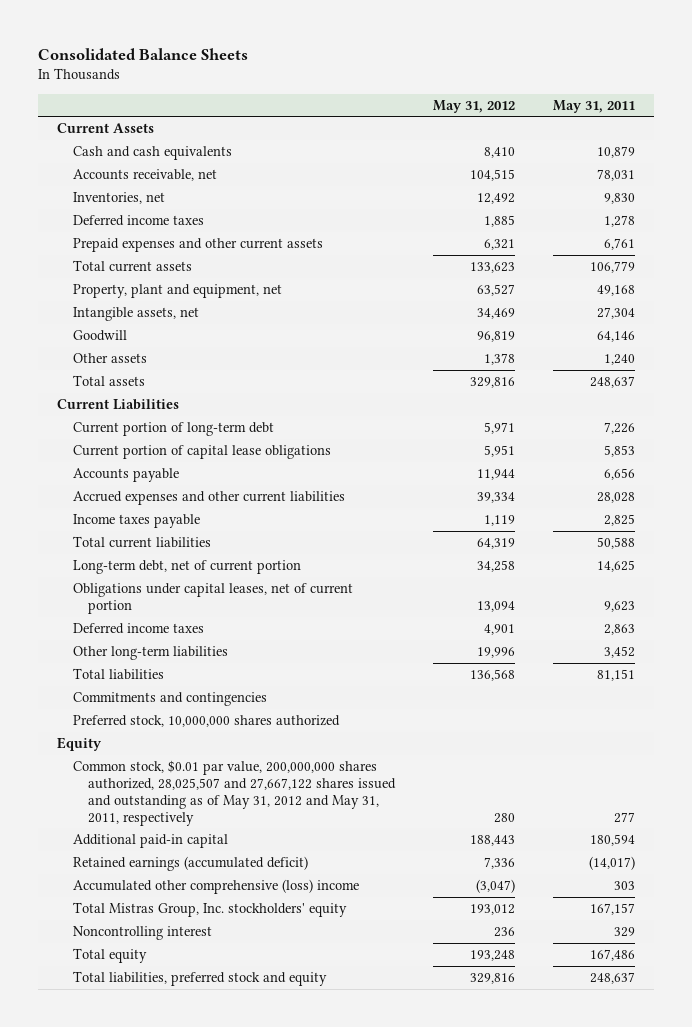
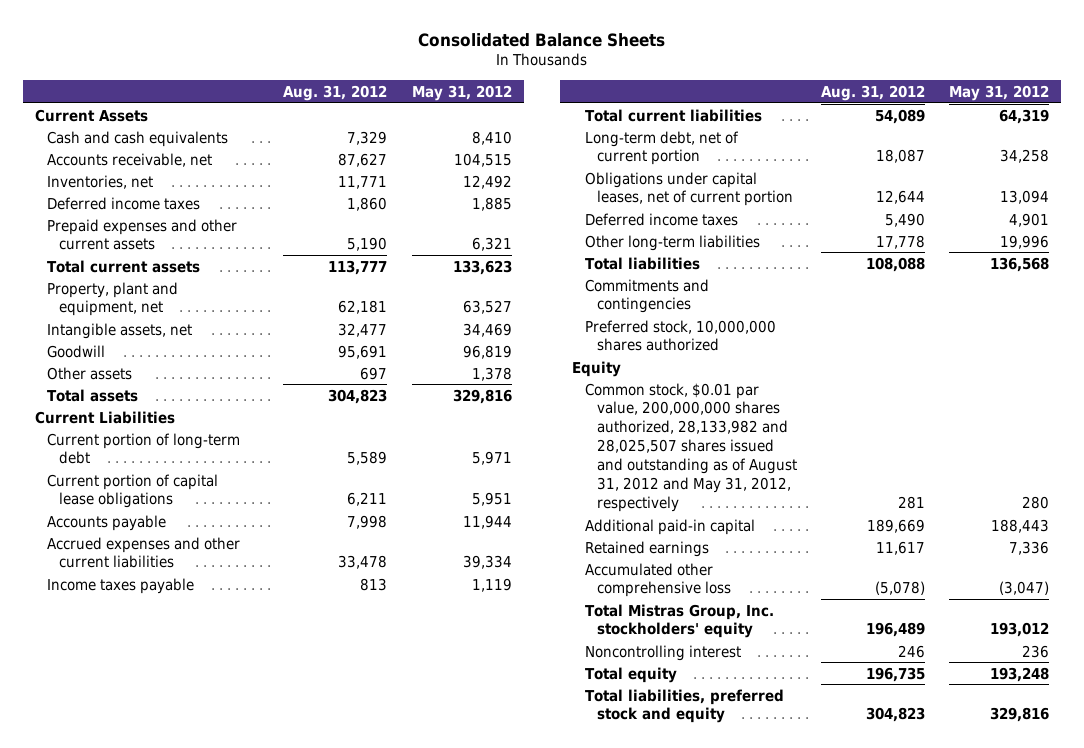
[553,99,636,113] May 31, 2011 -> none
none -> [283,84,388,101] Aug. 31, 2012
[72,759,397,826] Common stock, $0.01 par value, 200,000,000 shares authorized, 28,025,507 and 27,667,122 shares issued and outstanding as of May 31, 2012 and May 31, 2011, respectively -> [584,382,797,512] Common stock, $0.01 par value, 200,000,000 shares authorized, 28,133,982 and 28,025,507 shares issued and outstanding as of August 31, 2012 and May 31, 2012, respectively
[72,855,308,871] Retained earnings (accumulated deficit) -> [584,540,709,557] Retained earnings
[72,878,359,894] Accumulated other comprehensive (loss) income -> [584,562,731,598] Accumulated other comprehensive loss

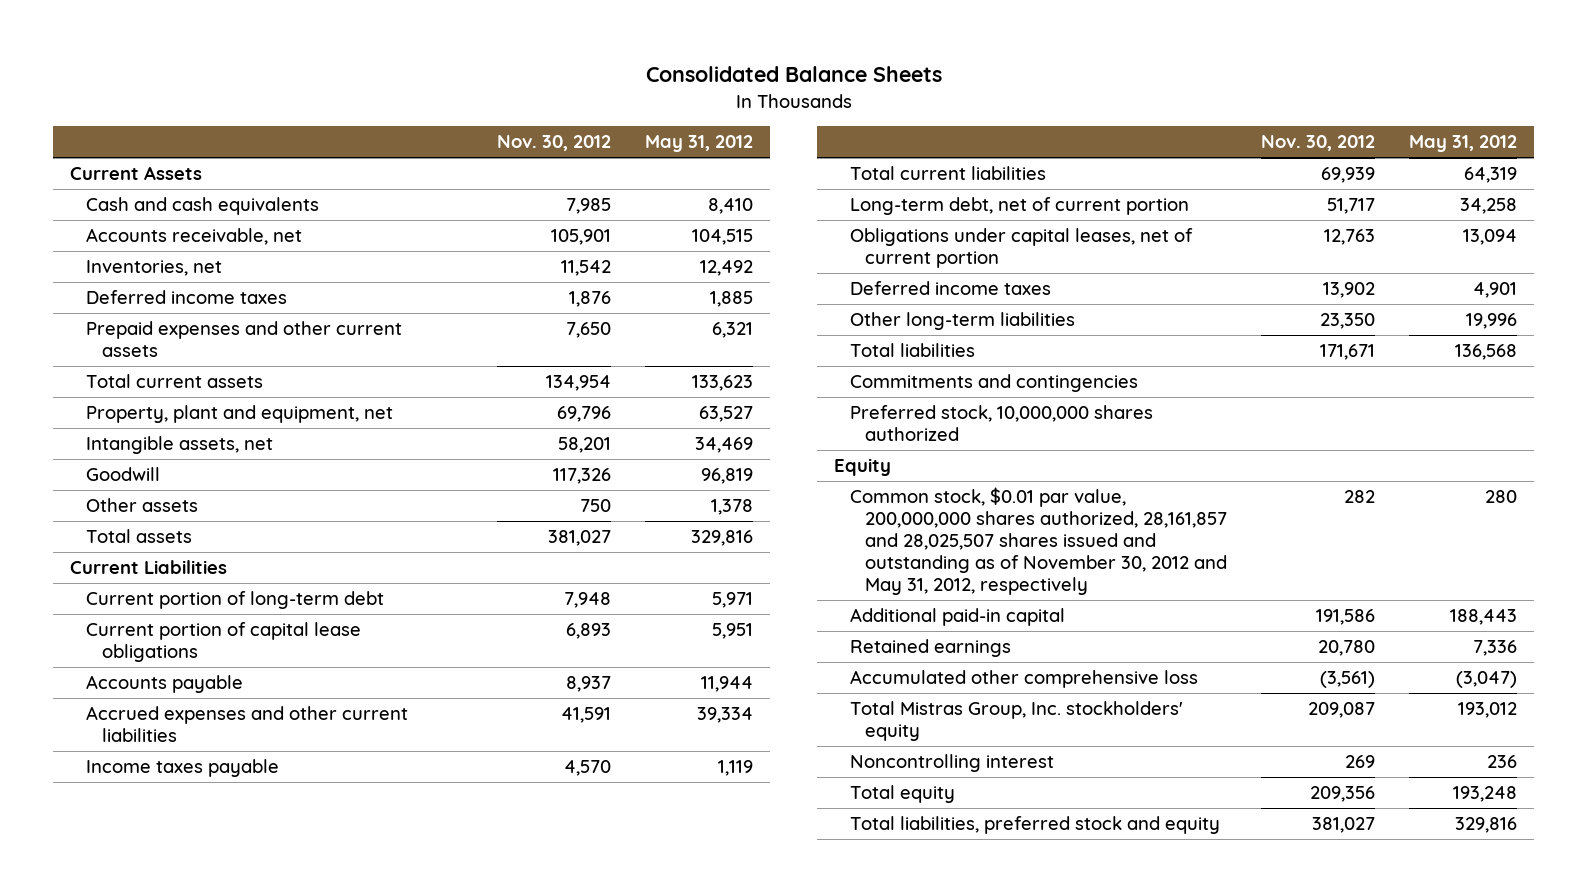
[283,84,388,101] Aug. 31, 2012 -> none
none -> [497,135,612,152] Nov. 30, 2012
[584,382,797,512] Common stock, $0.01 par value, 200,000,000 shares authorized, 28,133,982 and 28,025,507 shares issued and outstanding as of August 31, 2012 and May 31, 2012, respectively -> [849,487,1228,596] Common stock, $0.01 par value, 200,000,000 shares authorized, 28,161,857 and 28,025,507 shares issued and outstanding as of November 30, 2012 and May 31, 2012, respectively

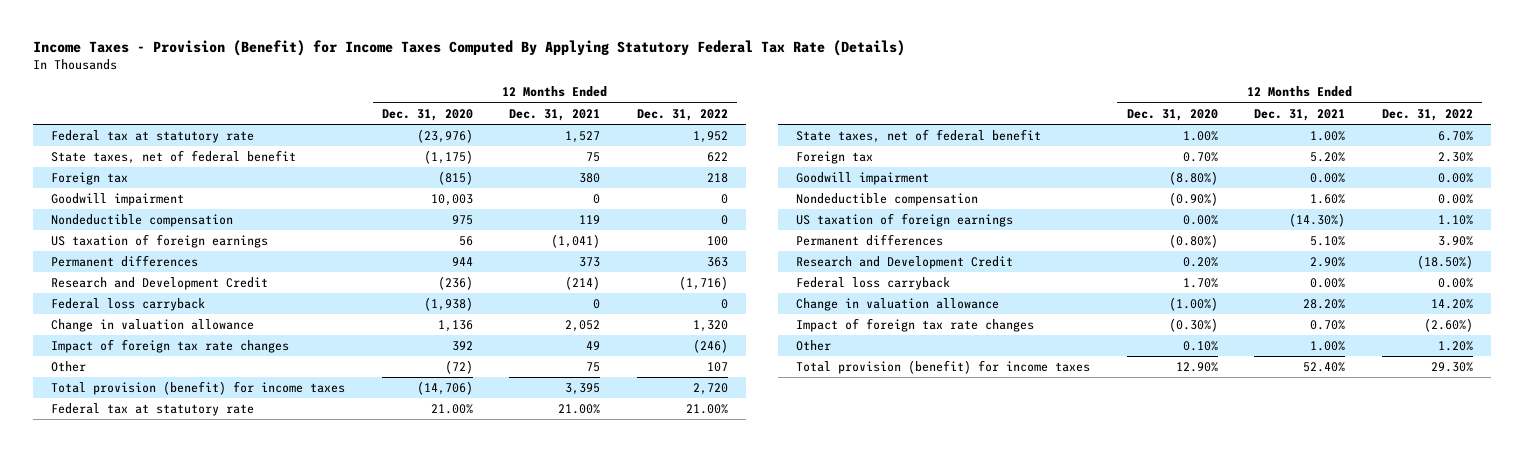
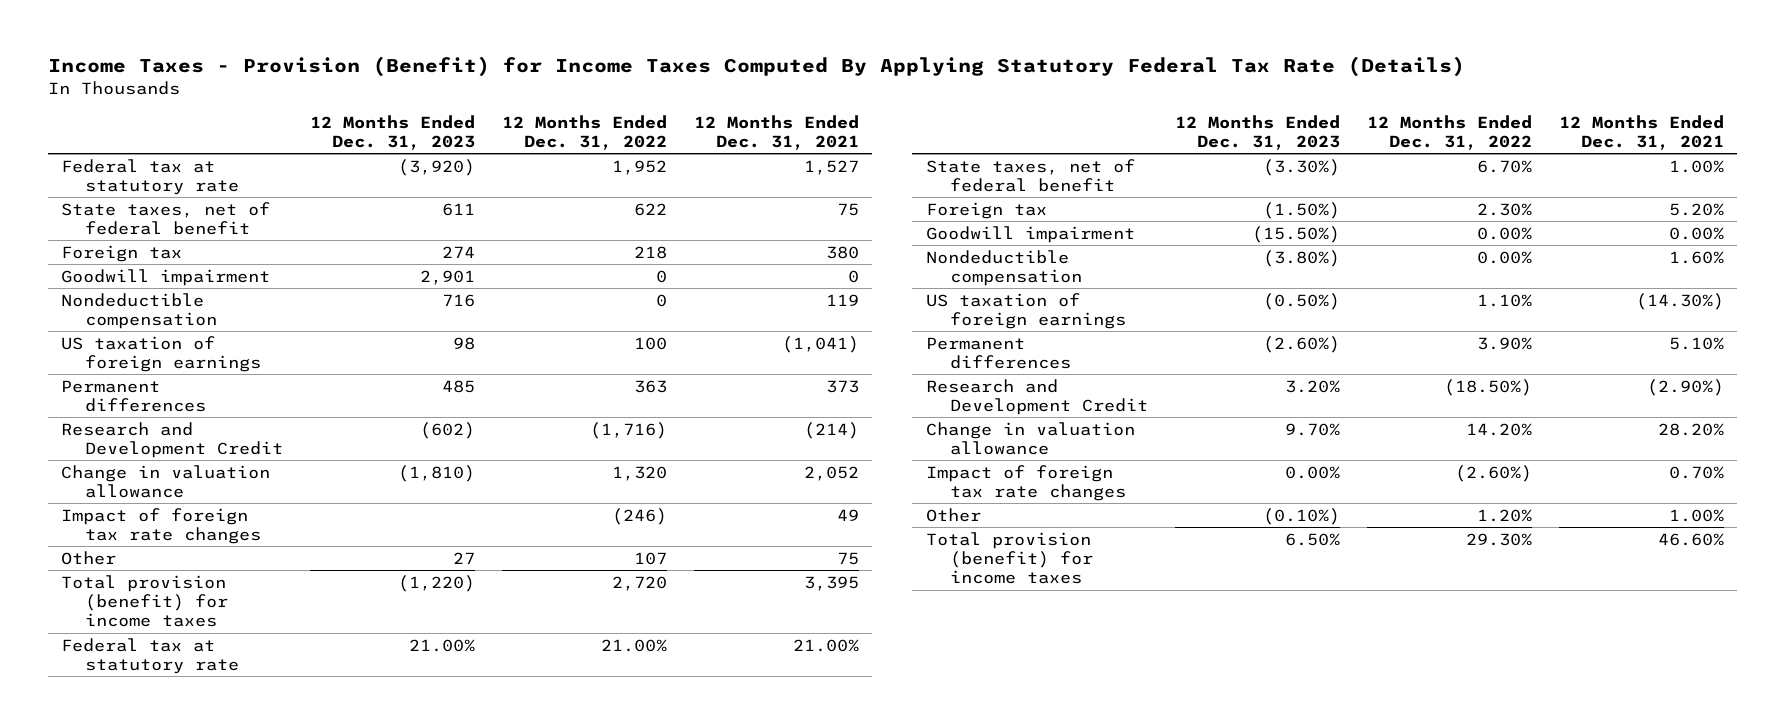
[381,108,473,121] Dec. 31, 2020 -> none
none -> [309,114,475,151] 12 Months Ended Dec. 31, 2023
[51,298,206,312] Federal loss carryback -> none
[795,277,950,291] Federal loss carryback -> none
[1310,257,1346,268] 2.90% -> [1646,378,1724,396] (2.90%)
[1303,362,1346,373] 52.40% -> [1657,532,1724,546] 46.60%

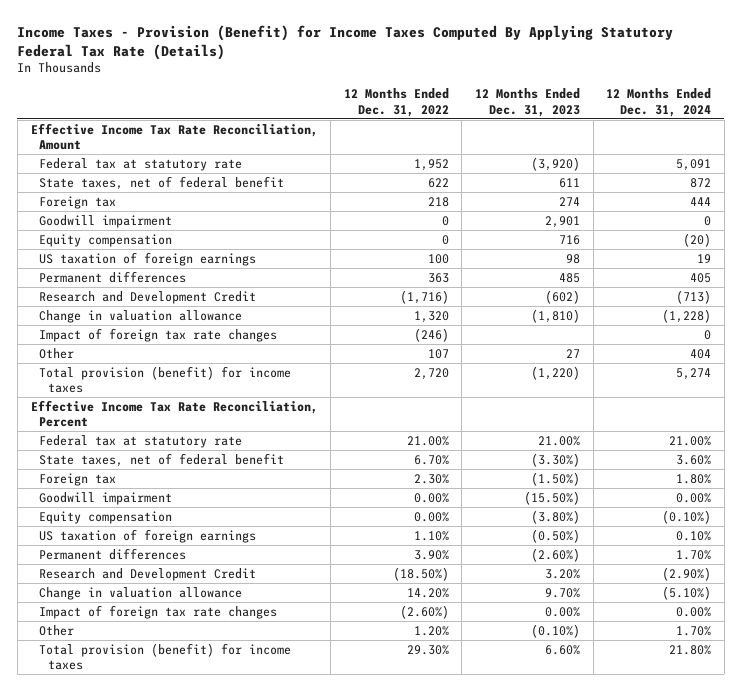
[693,114,859,151] 12 Months Ended Dec. 31, 2021 -> none
none -> [606,88,712,117] 12 Months Ended Dec. 31, 2024
none -> [30,122,318,150] Effective Income Tax Rate Reconciliation, Amount
[61,292,217,329] Nondeductible compensation -> [39,233,173,247] Equity compensation
none -> [30,399,318,427] Effective Income Tax Rate Reconciliation, Percent
[925,249,1082,286] Nondeductible compensation -> [39,510,173,524] Equity compensation
[1284,532,1340,546] 6.50% -> [545,644,581,655] 6.60%

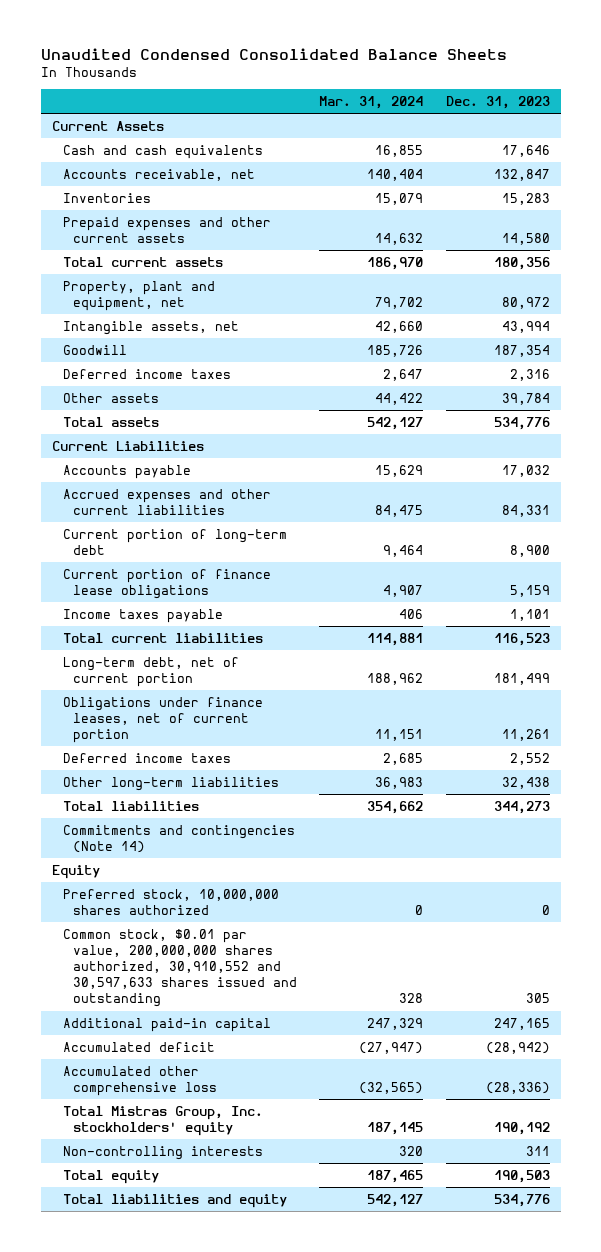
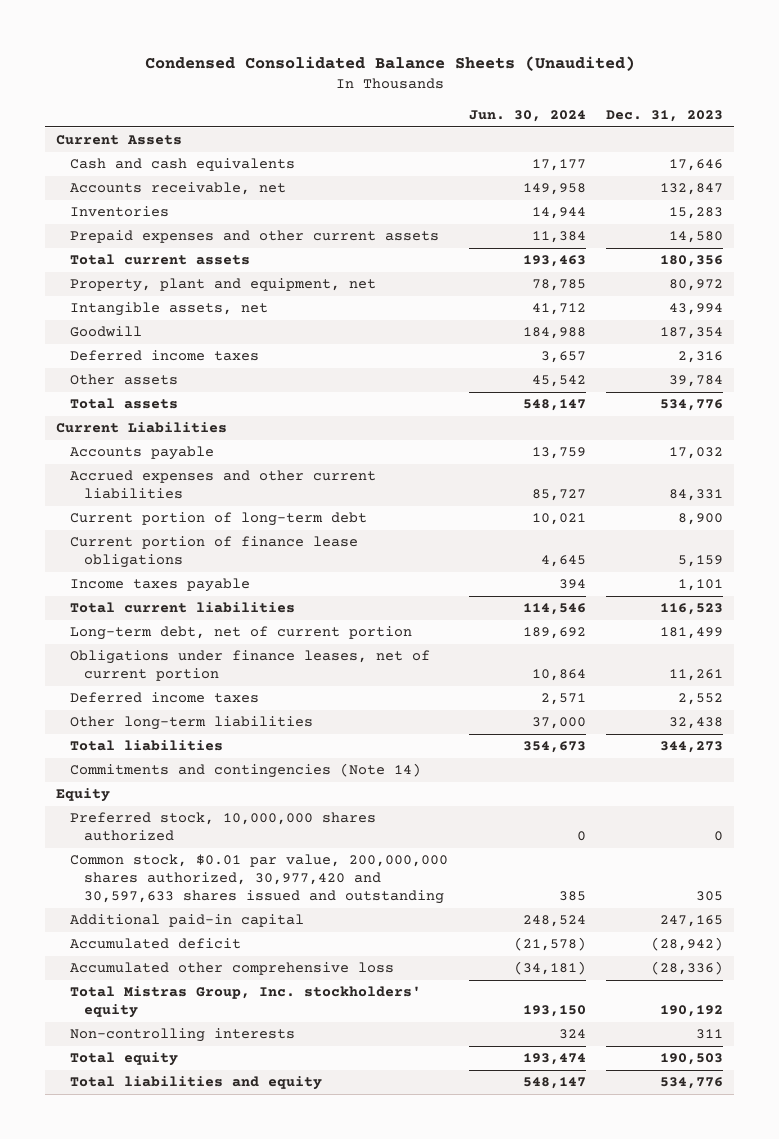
[40,47,507,60] Unaudited Condensed Consolidated Balance Sheets -> [144,56,635,72] Condensed Consolidated Balance Sheets (Unaudited)
[319,95,424,109] Mar. 31, 2024 -> none
none -> [468,110,586,123] Jun. 30, 2024
[62,928,298,1008] Common stock, $0.01 par value, 200,000,000 shares authorized, 30,910,552 and 30,597,633 shares issued and outstanding -> [69,854,448,904] Common stock, $0.01 par value, 200,000,000 shares authorized, 30,977,420 and 30,597,633 shares issued and outstanding

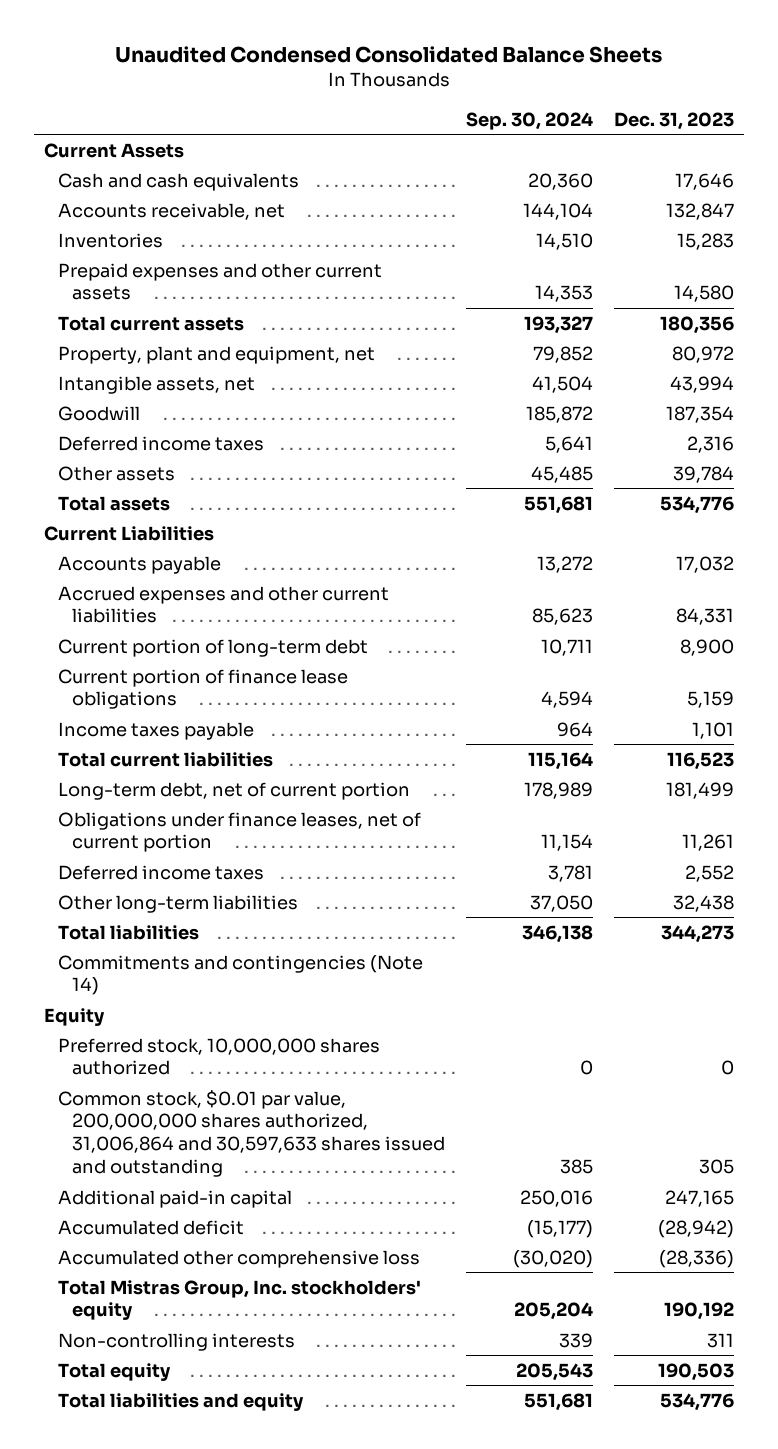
[144,56,635,72] Condensed Consolidated Balance Sheets (Unaudited) -> [115,45,663,63] Unaudited Condensed Consolidated Balance Sheets
[468,110,586,123] Jun. 30, 2024 -> none
none -> [466,111,594,130] Sep. 30, 2024
[69,854,448,904] Common stock, $0.01 par value, 200,000,000 shares authorized, 30,977,420 and 30,597,633 shares issued and outstanding -> [58,1089,446,1178] Common stock, $0.01 par value, 200,000,000 shares authorized, 31,006,864 and 30,597,633 shares issued and outstanding

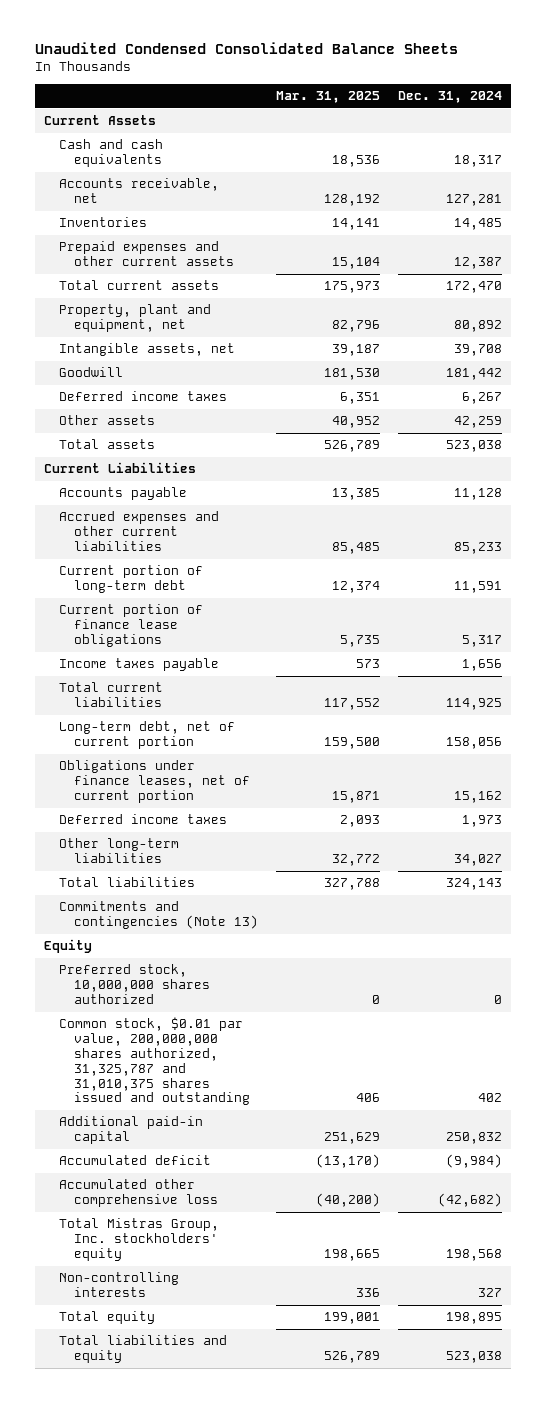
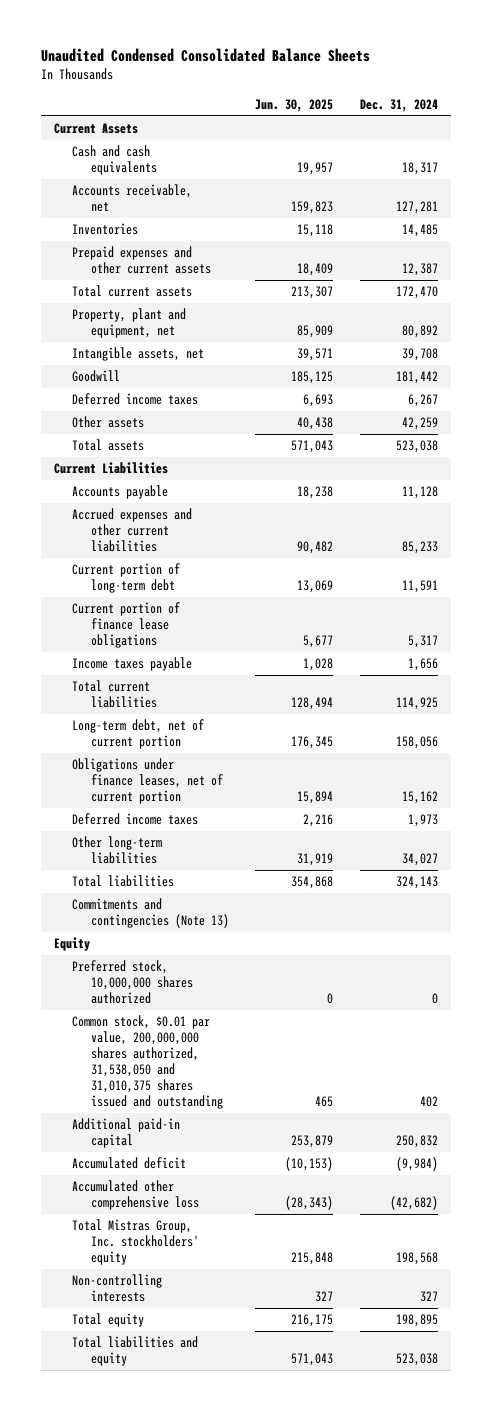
[275,91,380,104] Mar. 31, 2025 -> none
none -> [255,98,334,112] Jun. 30, 2025
[59,1017,251,1106] Common stock, $0.01 par value, 200,000,000 shares authorized, 31,325,787 and 31,010,375 shares issued and outstanding -> [72,1015,223,1110] Common stock, $0.01 par value, 200,000,000 shares authorized, 31,538,050 and 31,010,375 shares issued and outstanding

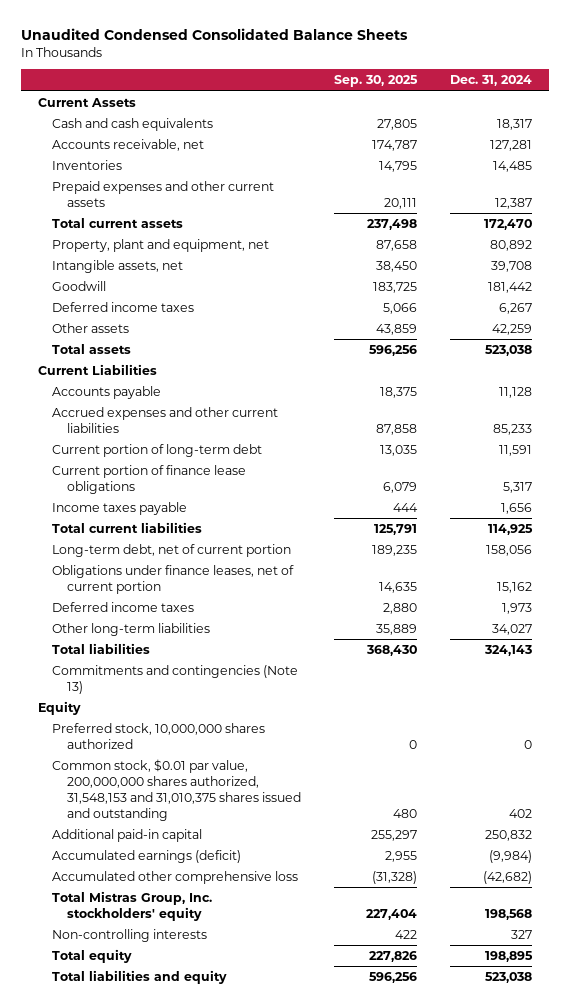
[255,98,334,112] Jun. 30, 2025 -> none
none -> [333,75,418,88] Sep. 30, 2025
[72,1015,223,1110] Common stock, $0.01 par value, 200,000,000 shares authorized, 31,538,050 and 31,010,375 shares issued and outstanding -> [52,759,301,821] Common stock, $0.01 par value, 200,000,000 shares authorized, 31,548,153 and 31,010,375 shares issued and outstanding
[72,1157,187,1170] Accumulated deficit -> [52,850,242,864] Accumulated earnings (deficit)

